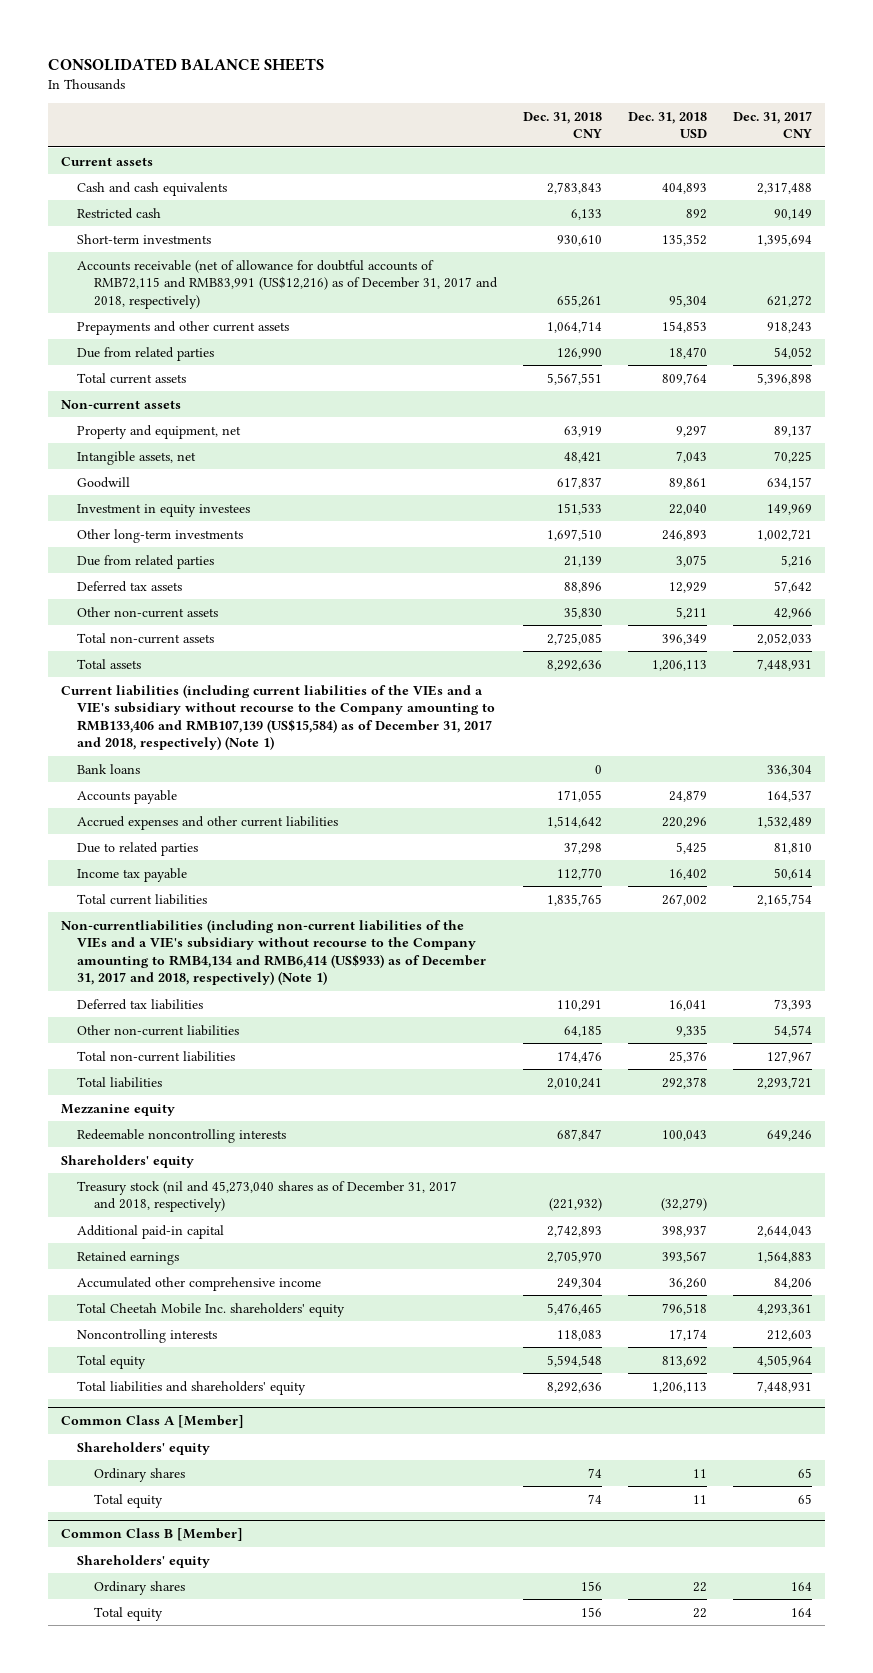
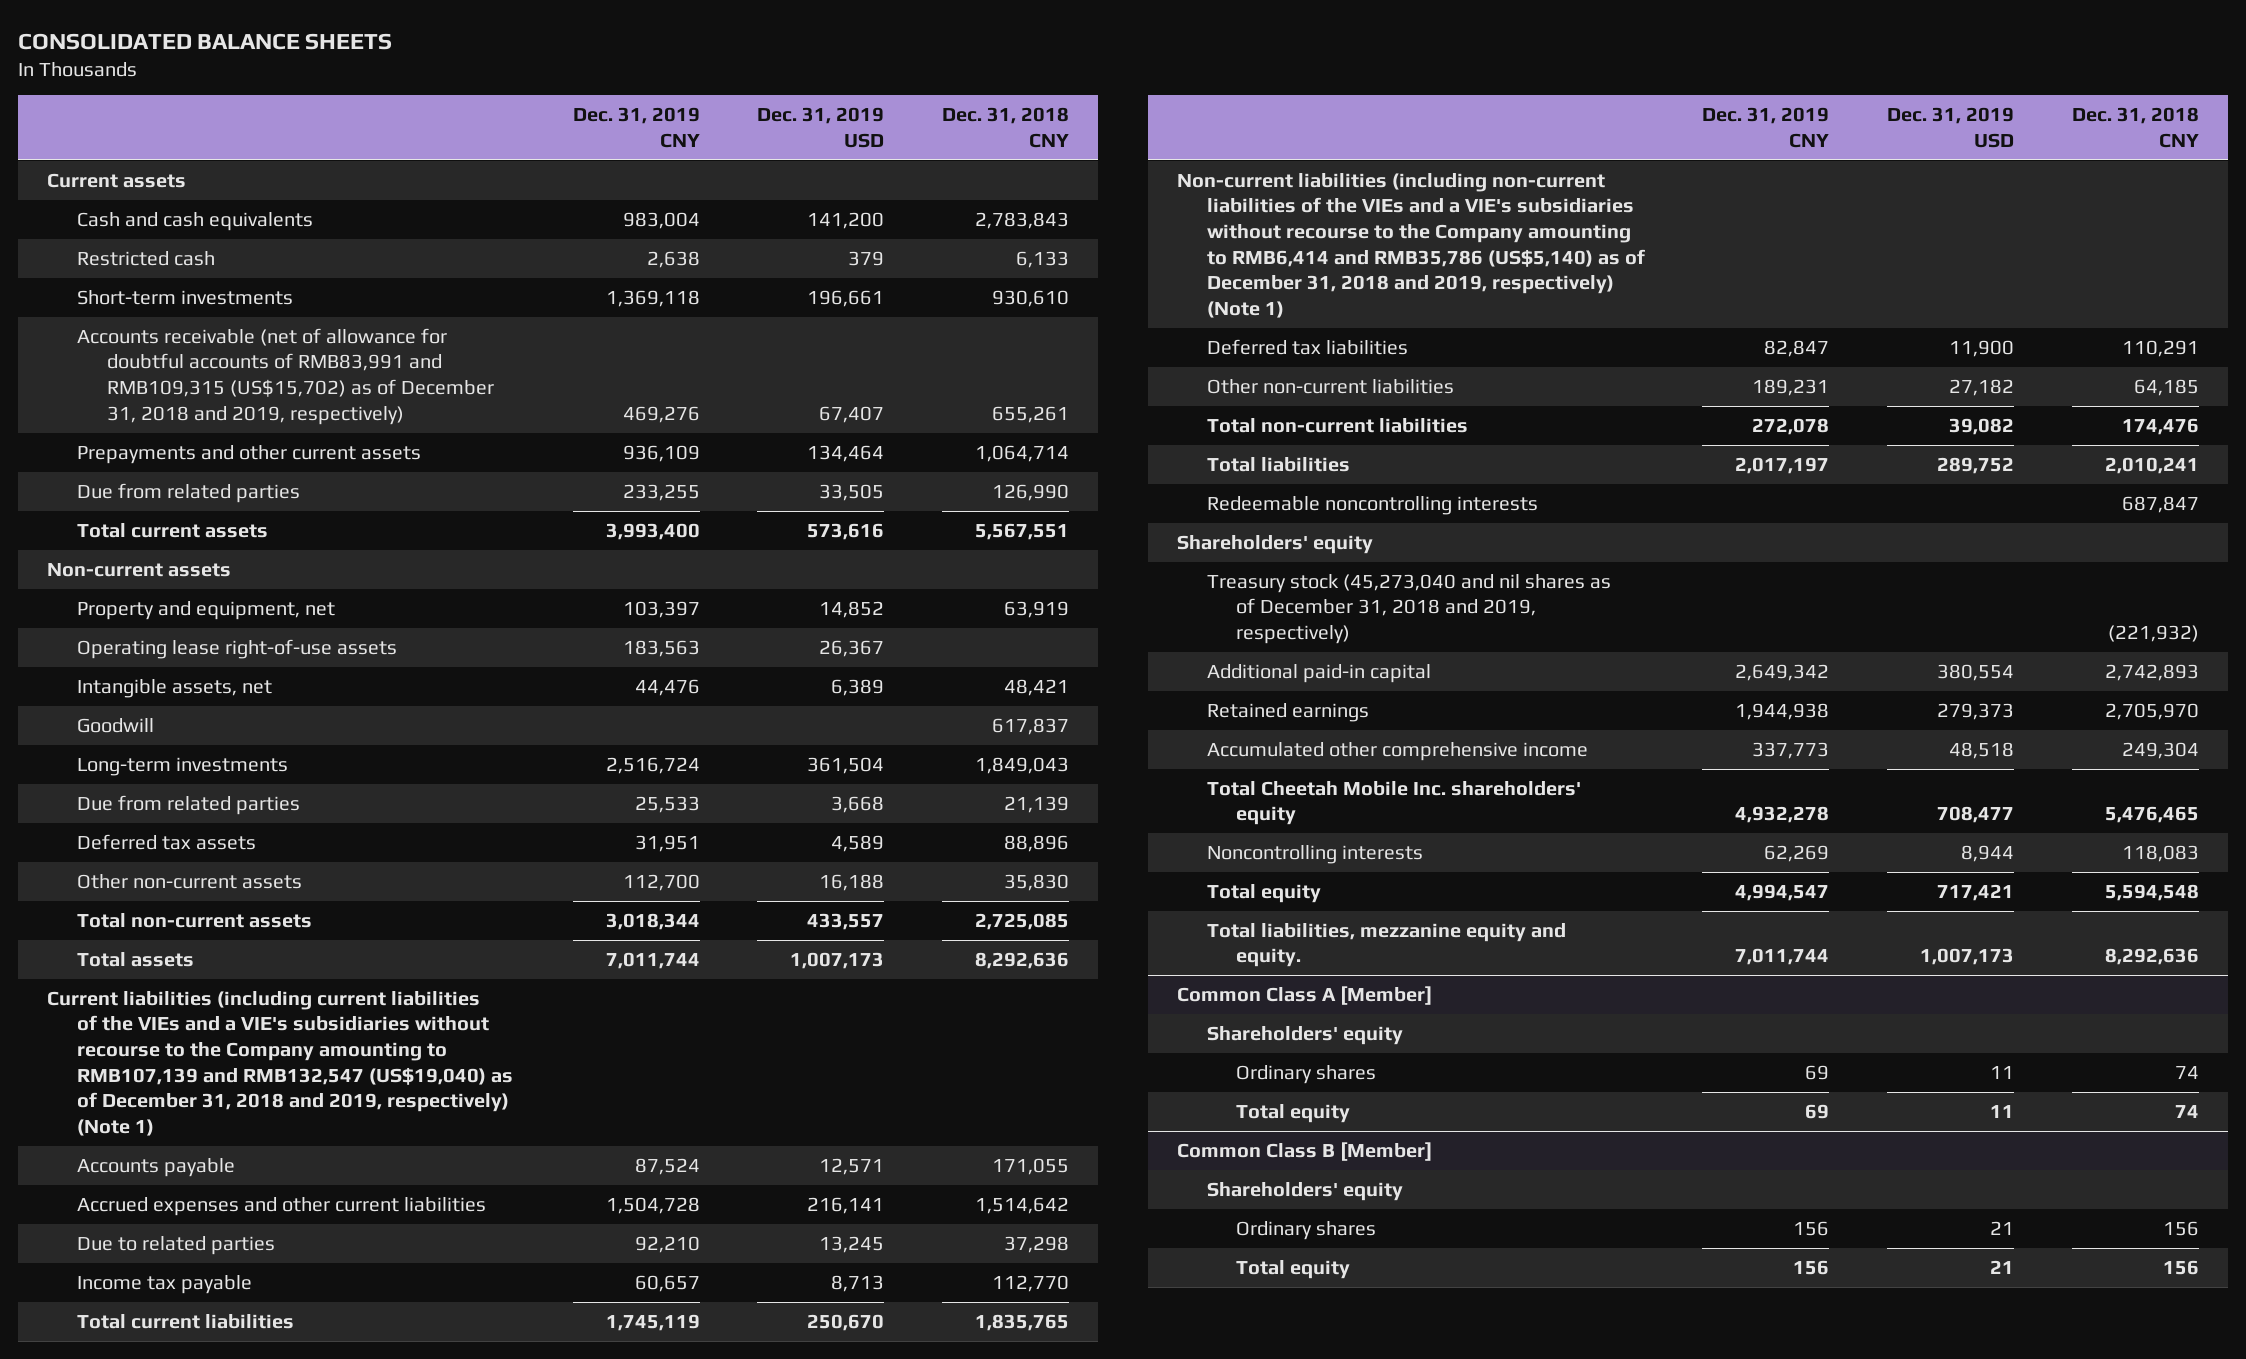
[628,111,708,139] Dec. 31, 2018 USD -> none
[733,110,813,139] Dec. 31, 2017 CNY -> none
none -> [572,107,700,148] Dec. 31, 2019 CNY
none -> [757,107,885,148] Dec. 31, 2019 USD
[77,259,498,309] Accounts receivable (net of allowance for doubtful accounts of RMB72,115 and RMB83,991 (US$12,216) as of December 31, 2017 and 2018, respectively) -> [76,327,494,425] Accounts receivable (net of allowance for doubtful accounts of RMB83,991 and RMB109,315 (US$15,702) as of December 31, 2018 and 2019, respectively)
none -> [76,638,397,659] Operating lease right-of-use assets
[77,503,251,517] Investment in equity investees -> none
[77,528,244,543] Other long-term investments -> [76,756,288,776] Long-term investments
[547,528,603,541] 1,697,510 -> [975,756,1070,774] 1,849,043
[77,763,141,774] Bank loans -> none
[60,683,496,751] Current liabilities (including current liabilities of the VIEs and a VIE's subsidiary without recourse to the Company amounting to RMB133,406 and RMB107,139 (US$15,584) as of December 31, 2017 and 2018, respectively) (Note 1) -> [46,990,513,1136] Current liabilities (including current liabilities of the VIEs and a VIE's subsidiaries without recourse to the Company amounting to RMB107,139 and RMB132,547 (US$19,040) as of December 31, 2018 and 2019, respectively) (Note 1)
[60,918,487,986] Non-currentliabilities (including non-current liabilities of the VIEs and a VIE's subsidiary without recourse to the Company amounting to RMB4,134 and RMB6,414 (US$933) as of December 31, 2017 and 2018, respectively) (Note 1) -> [1176,172,1645,318] Non-current liabilities (including non-current liabilities of the VIEs and a VIE's subsidiaries without recourse to the Company amounting to RMB6,414 and RMB35,786 (US$5,140) as of December 31, 2018 and 2019, respectively) (Note 1)
[60,1103,175,1116] Mezzanine equity -> none
[77,1180,458,1213] Treasury stock (nil and 45,273,040 shares as of December 31, 2017 and 2018, respectively) -> [1206,573,1611,645] Treasury stock (45,273,040 and nil shares as of December 31, 2018 and 2019, respectively)
[77,1380,307,1395] Total liabilities and shareholders' equity -> [1206,922,1566,968] Total liabilities, mezzanine equity and equity.

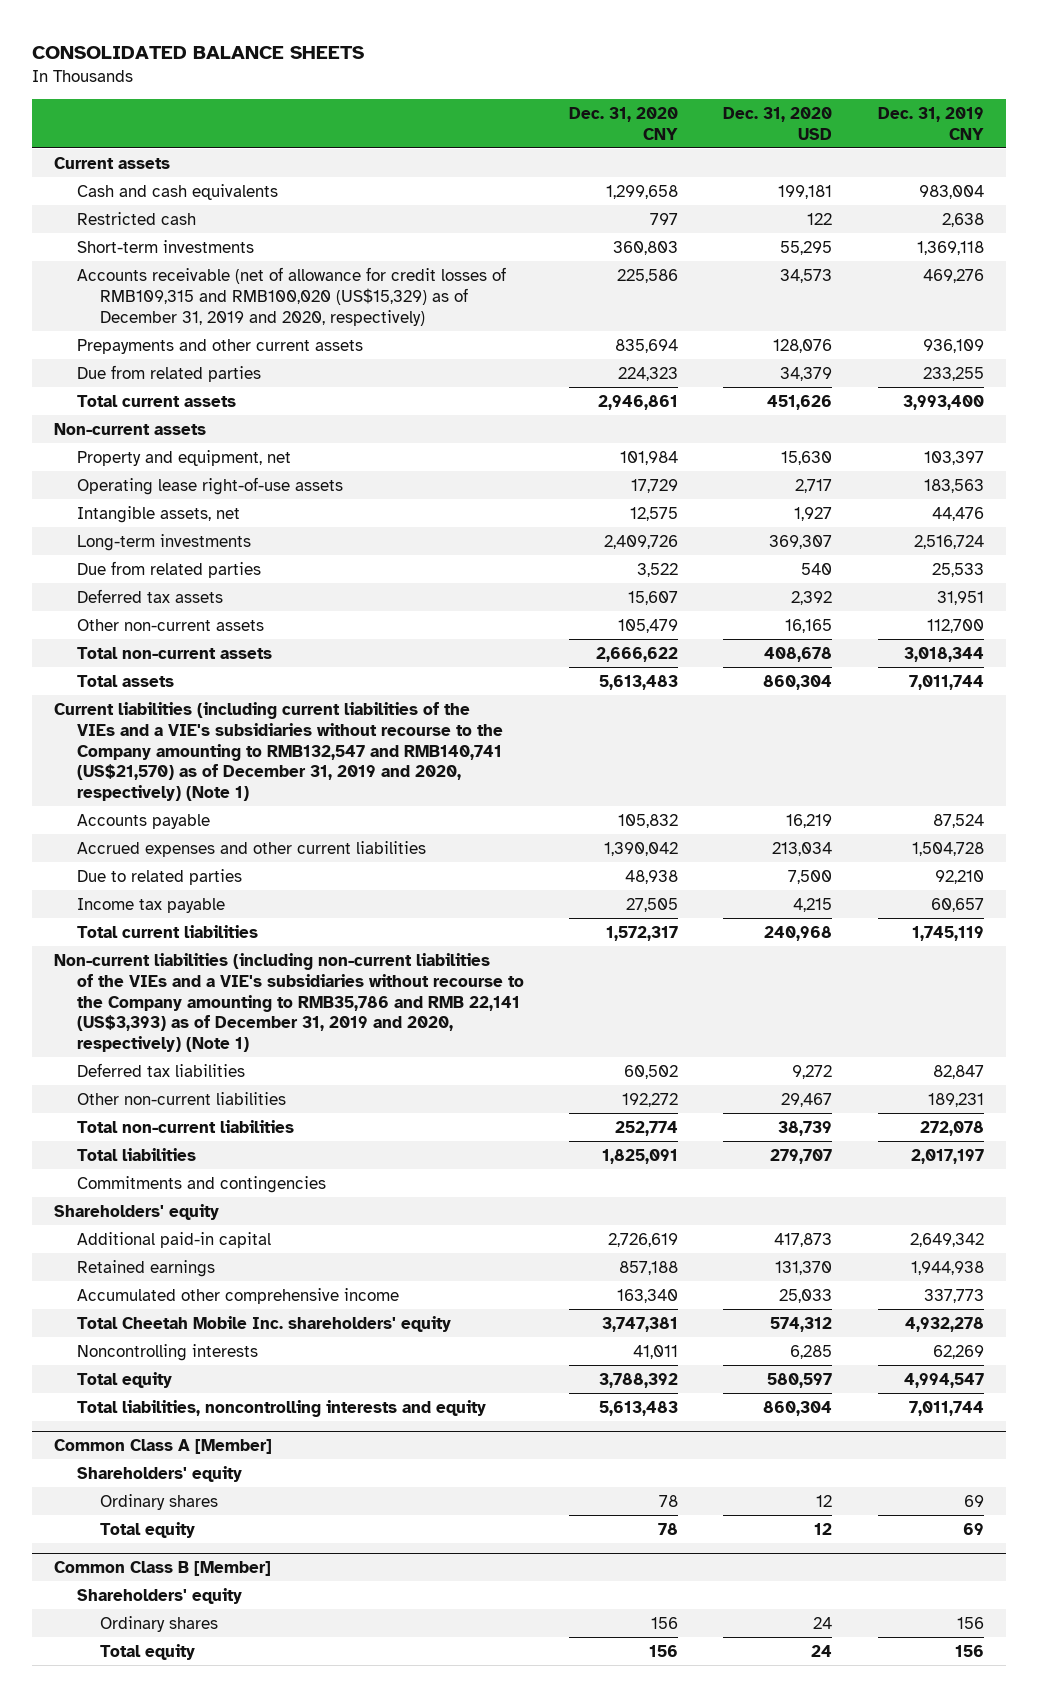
[757,107,885,148] Dec. 31, 2019 USD -> none
[942,107,1070,148] Dec. 31, 2018 CNY -> none
none -> [569,106,679,140] Dec. 31, 2020 CNY
none -> [723,106,833,140] Dec. 31, 2020 USD
[76,327,494,425] Accounts receivable (net of allowance for doubtful accounts of RMB83,991 and RMB109,315 (US$15,702) as of December 31, 2018 and 2019, respectively) -> [77,266,507,326] Accounts receivable (net of allowance for credit losses of RMB109,315 and RMB100,020 (US$15,329) as of December 31, 2019 and 2020, respectively)
[76,717,154,733] Goodwill -> none
[46,990,513,1136] Current liabilities (including current liabilities of the VIEs and a VIE's subsidiaries without recourse to the Company amounting to RMB107,139 and RMB132,547 (US$19,040) as of December 31, 2018 and 2019, respectively) (Note 1) -> [54,701,504,802] Current liabilities (including current liabilities of the VIEs and a VIE's subsidiaries without recourse to the Company amounting to RMB132,547 and RMB140,741 (US$21,570) as of December 31, 2019 and 2020, respectively) (Note 1)
[1176,172,1645,318] Non-current liabilities (including non-current liabilities of the VIEs and a VIE's subsidiaries without recourse to the Company amounting to RMB6,414 and RMB35,786 (US$5,140) as of December 31, 2018 and 2019, respectively) (Note 1) -> [54,952,525,1053] Non-current liabilities (including non-current liabilities of the VIEs and a VIE's subsidiaries without recourse to the Company amounting to RMB35,786 and RMB 22,141 (US$3,393) as of December 31, 2019 and 2020, respectively) (Note 1)
[1206,495,1538,515] Redeemable noncontrolling interests -> none
none -> [77,1175,327,1193] Commitments and contingencies
[1206,573,1611,645] Treasury stock (45,273,040 and nil shares as of December 31, 2018 and 2019, respectively) -> none
[1206,922,1566,968] Total liabilities, mezzanine equity and equity. -> [77,1399,487,1417] Total liabilities, noncontrolling interests and equity

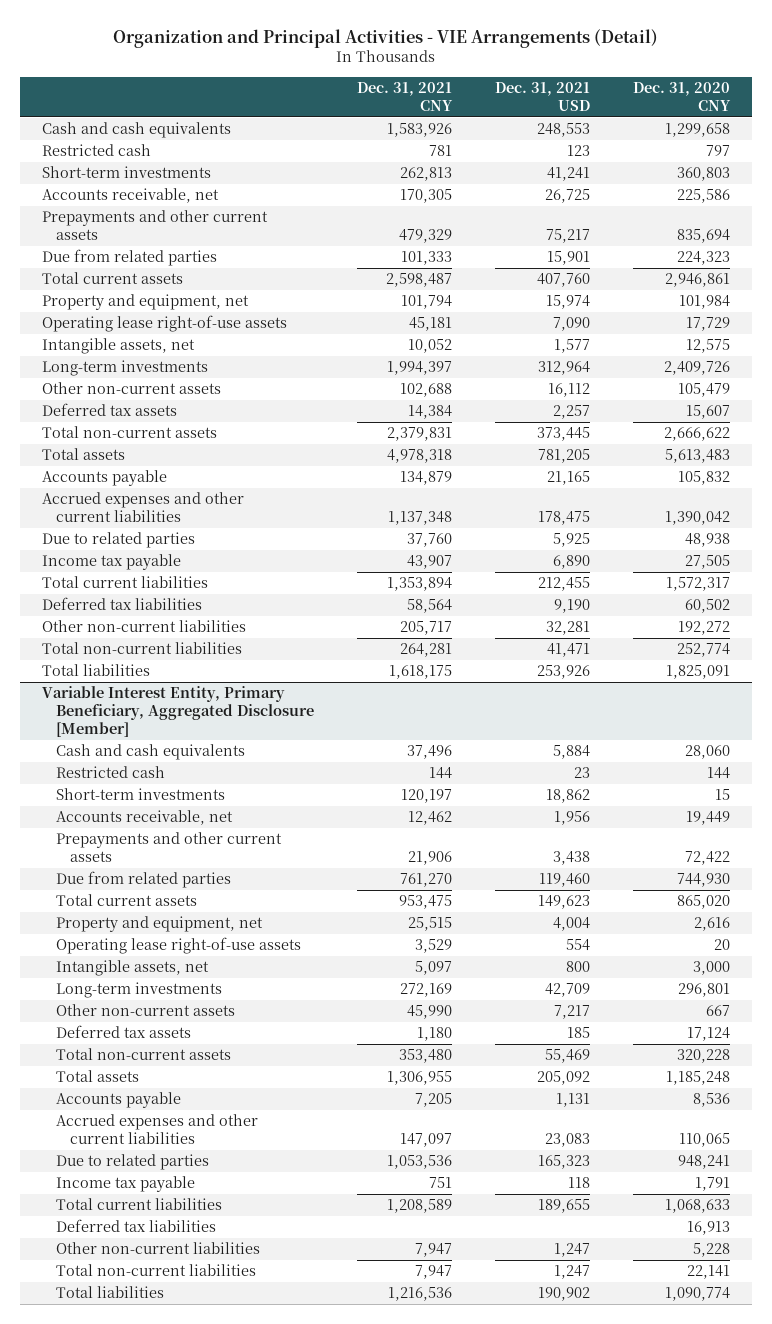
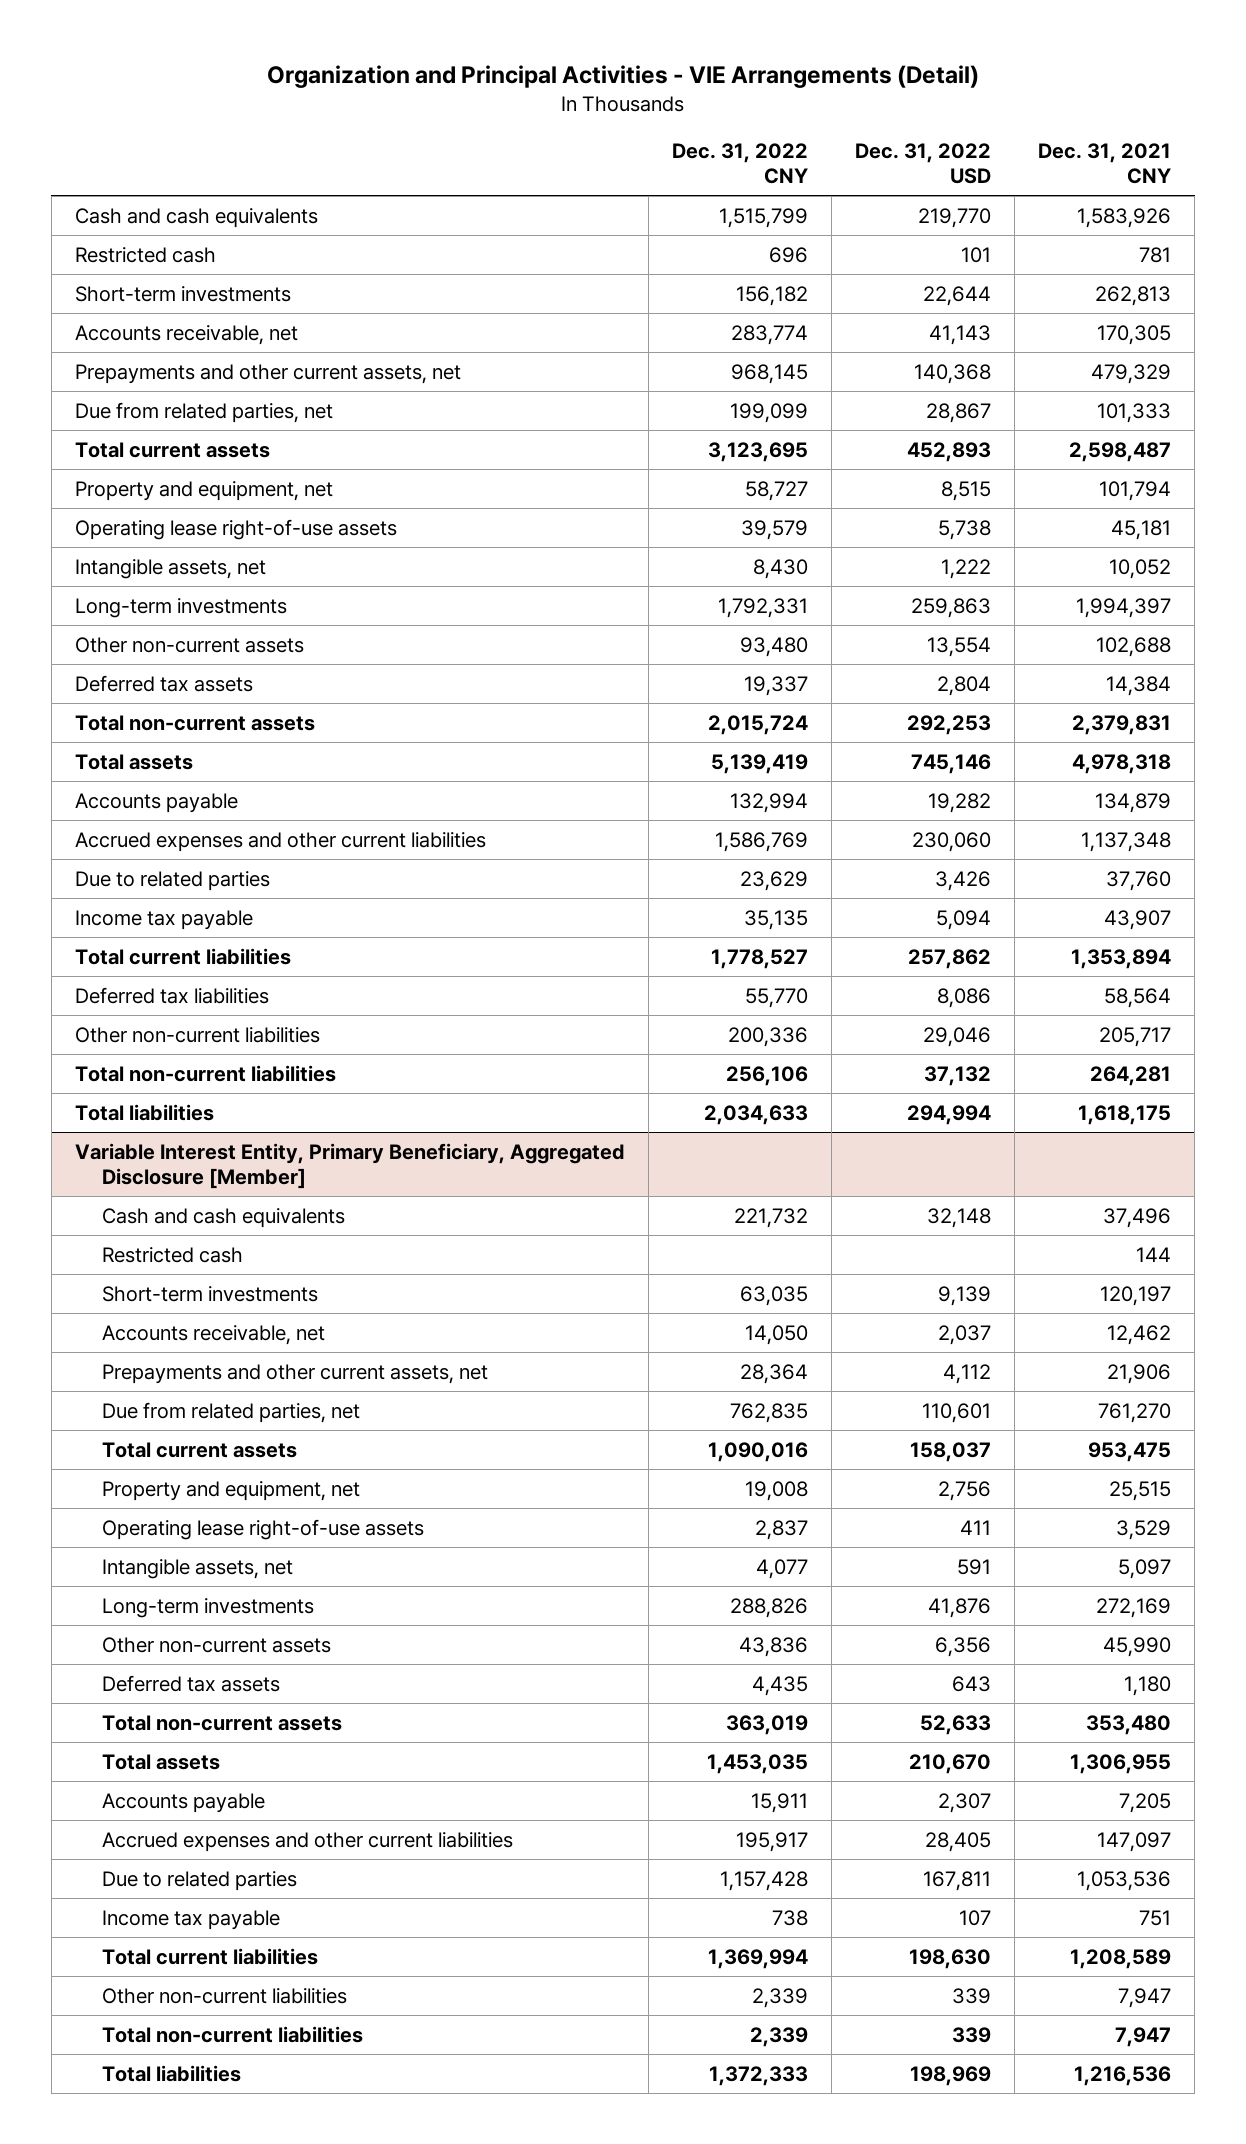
[495,82,591,112] Dec. 31, 2021 USD -> none
[633,82,732,112] Dec. 31, 2020 CNY -> none
none -> [672,143,809,185] Dec. 31, 2022 CNY
none -> [855,143,992,185] Dec. 31, 2022 USD
[41,210,268,241] Prepayments and other current assets -> [75,363,462,384] Prepayments and other current assets, net
[41,249,217,267] Due from related parties -> [75,401,334,423] Due from related parties, net
[56,832,283,863] Prepayments and other current assets -> [101,1363,488,1384] Prepayments and other current assets, net
[56,871,232,889] Due from related parties -> [101,1401,360,1423] Due from related parties, net
[56,1219,217,1233] Deferred tax liabilities -> none

